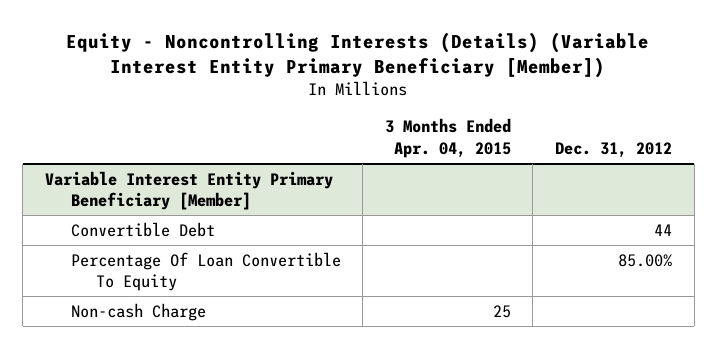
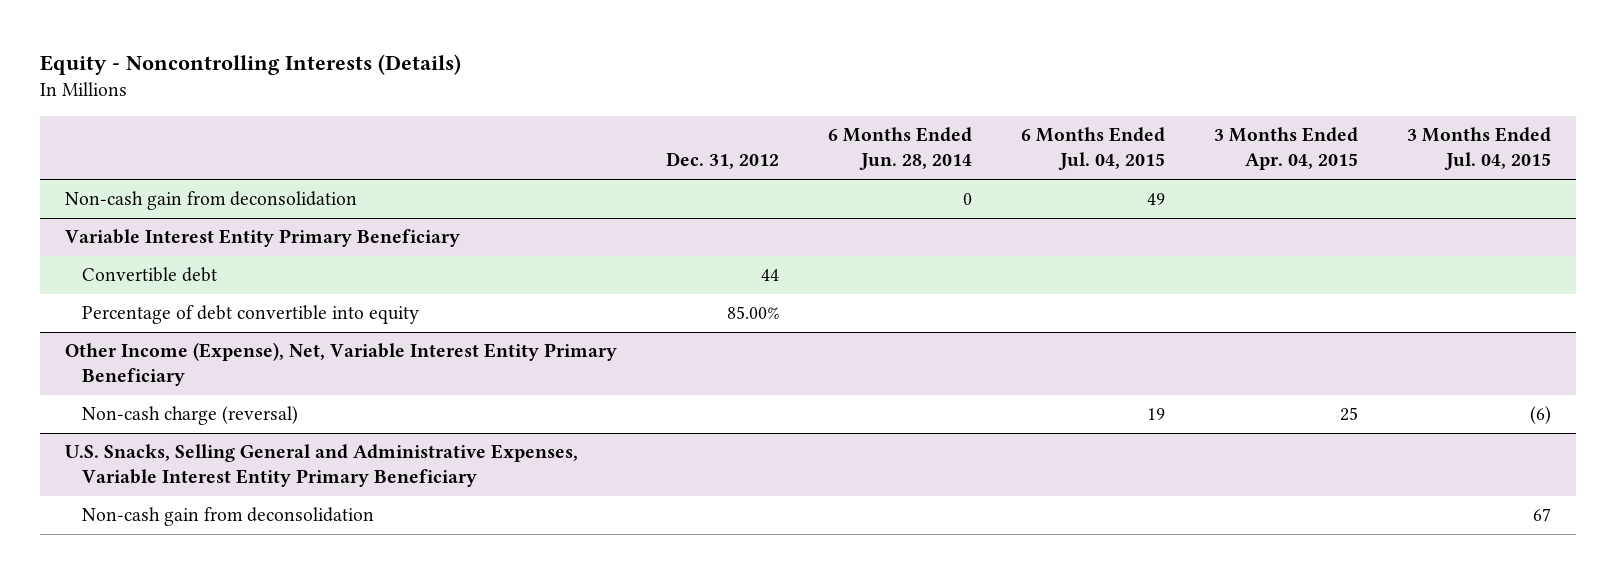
[66,32,650,79] Equity - Noncontrolling Interests (Details) (Variable Interest Entity Primary Beneficiary [Member]) -> [40,54,462,76] Equity - Noncontrolling Interests (Details)
none -> [827,127,972,171] 6 Months Ended Jun. 28, 2014
none -> [1020,127,1165,171] 6 Months Ended Jul. 04, 2015
none -> [1407,127,1552,171] 3 Months Ended Jul. 04, 2015
[70,302,206,321] Non-cash Charge -> none
none -> [64,191,357,211] Non-cash gain from deconsolidation
[44,170,333,210] Variable Interest Entity Primary Beneficiary [Member] -> [64,229,460,248] Variable Interest Entity Primary Beneficiary
[70,221,215,237] Convertible Debt -> [82,267,218,283] Convertible debt
[70,251,341,291] Percentage Of Loan Convertible To Equity -> [82,305,420,325] Percentage of debt convertible into equity
none -> [64,342,617,387] Other Income (Expense), Net, Variable Interest Entity Primary Beneficiary
none -> [82,406,299,426] Non-cash charge (reversal)
none -> [64,444,578,488] U.S. Snacks, Selling General and Administrative Expenses, Variable Interest Entity Primary Beneficiary
none -> [82,507,375,527] Non-cash gain from deconsolidation

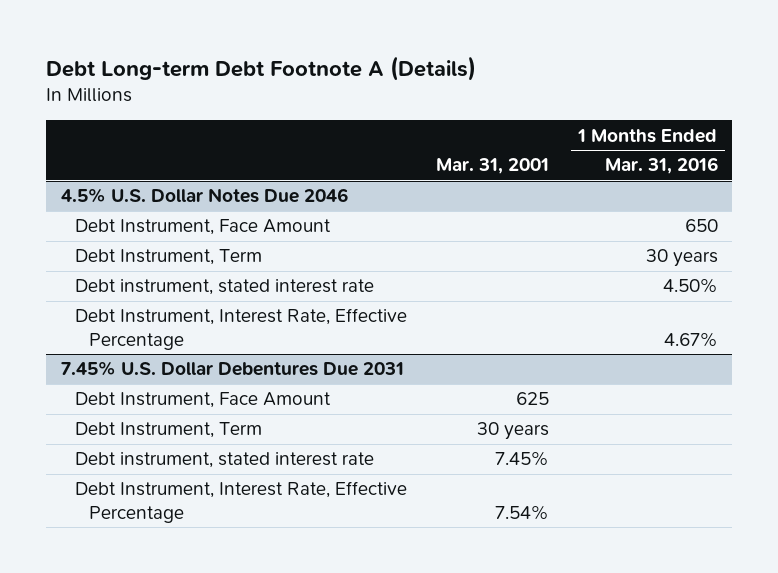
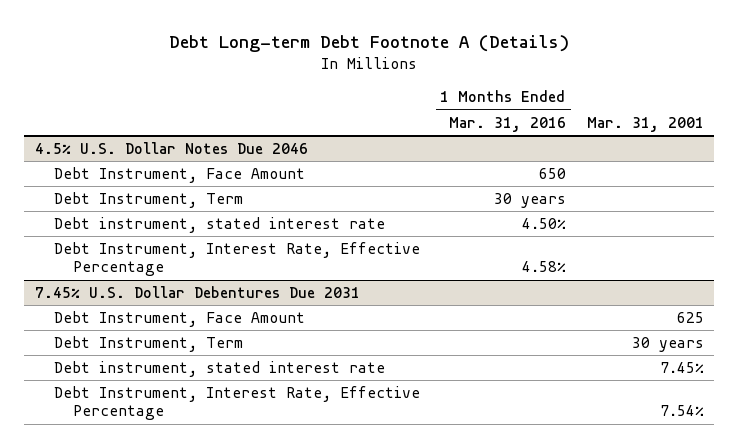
[663,331,718,347] 4.67% -> [521,261,566,273] 4.58%

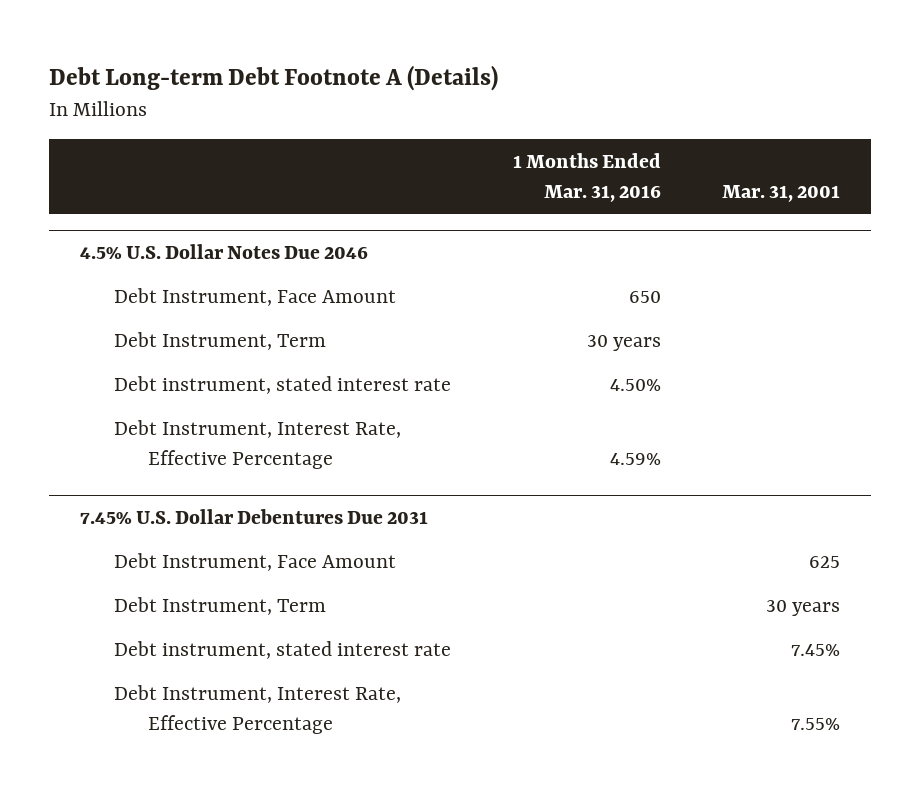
[521,261,566,273] 4.58% -> [609,452,661,465] 4.59%
[659,405,704,417] 7.54% -> [791,717,841,730] 7.55%

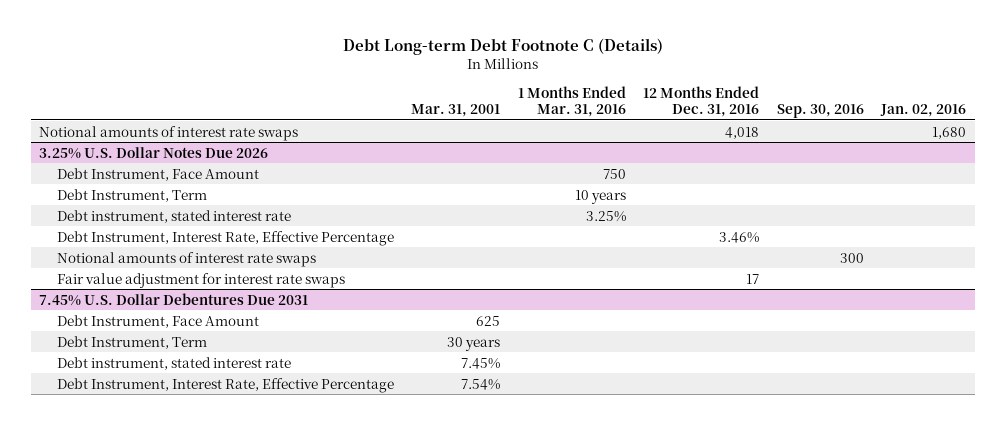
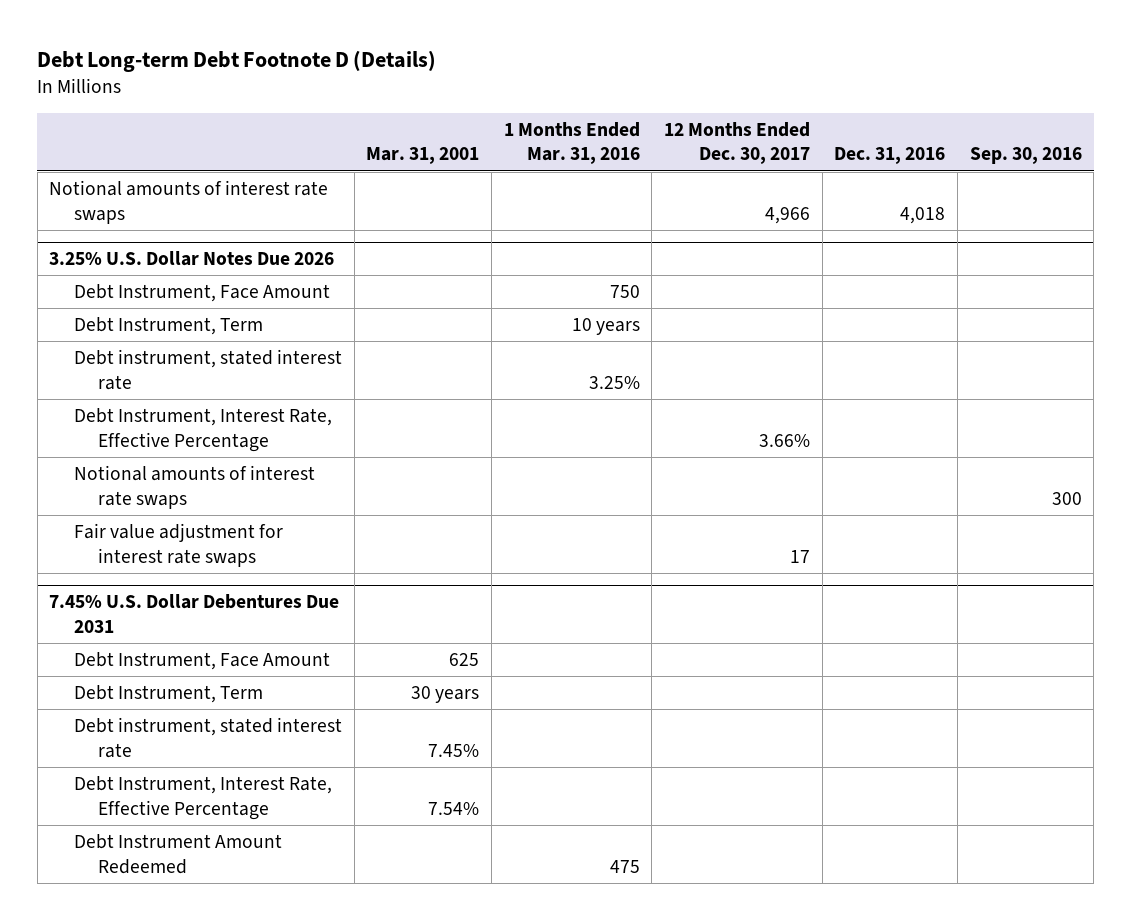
[342,38,663,56] Debt Long-term Debt Footnote C (Details) -> [37,50,437,73] Debt Long-term Debt Footnote D (Details)
[643,86,760,118] 12 Months Ended Dec. 31, 2016 -> none
[880,104,967,118] Jan. 02, 2016 -> none
none -> [663,121,810,165] 12 Months Ended Dec. 30, 2017
none -> [834,147,946,165] Dec. 31, 2016
none -> [73,833,282,874] Debt Instrument Amount Redeemed

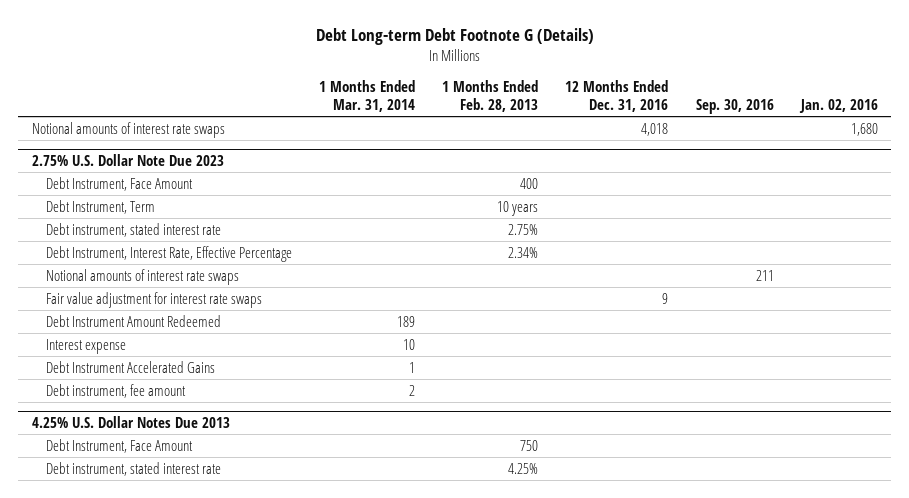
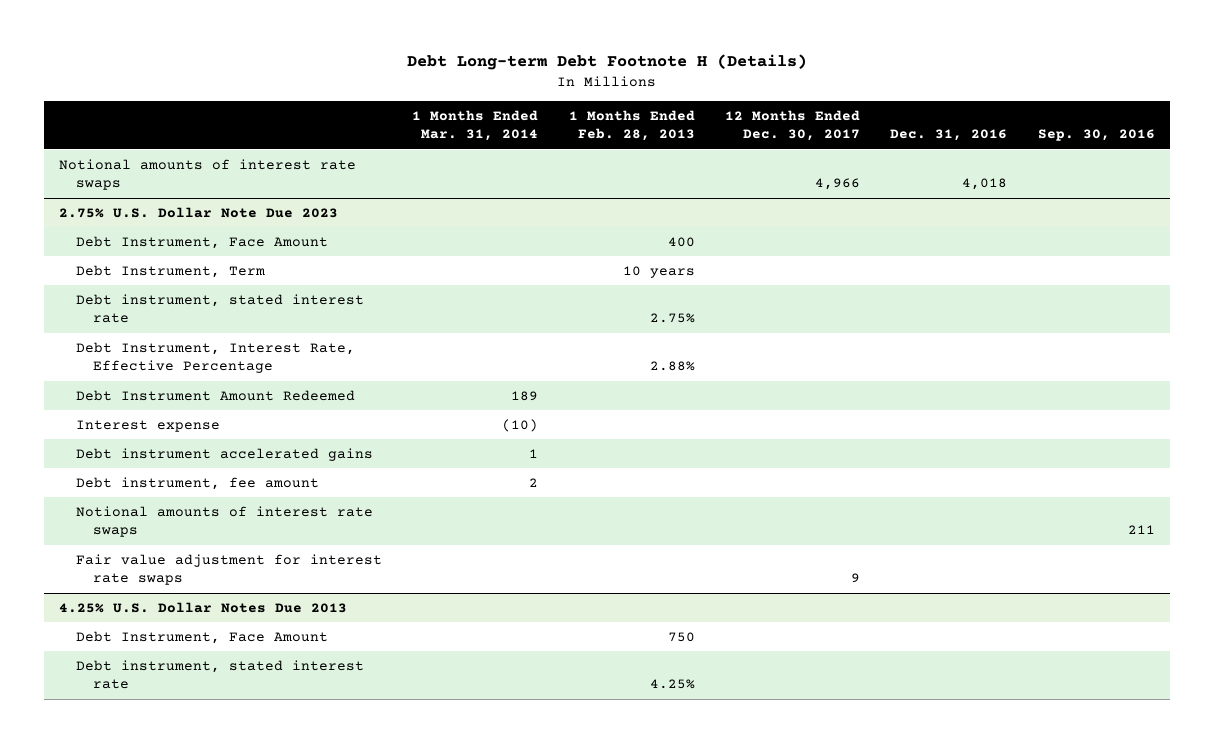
[315,27,594,45] Debt Long-term Debt Footnote G (Details) -> [406,54,807,71] Debt Long-term Debt Footnote H (Details)
[565,79,669,113] 12 Months Ended Dec. 31, 2016 -> none
[798,99,878,114] Jan. 02, 2016 -> none
none -> [724,109,860,142] 12 Months Ended Dec. 30, 2017
none -> [890,129,1008,142] Dec. 31, 2016
[508,246,539,258] 2.34% -> [649,361,695,372] 2.88%
[402,338,415,350] 10 -> [502,418,539,432] (10)
[45,360,215,373] Debt Instrument Accelerated Gains -> [76,447,374,461] Debt instrument accelerated gains
[45,268,239,285] Notional amounts of interest rate swaps -> [76,505,374,538] Notional amounts of interest rate swaps
[45,291,262,308] Fair value adjustment for interest rate swaps -> [76,553,383,586] Fair value adjustment for interest rate swaps

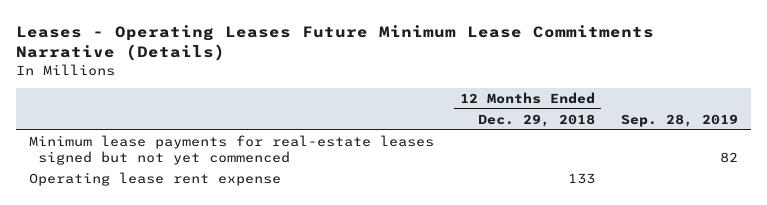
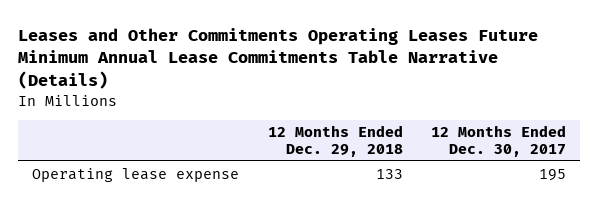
[16,24,655,62] Leases - Operating Leases Future Minimum Lease Commitments Narrative (Details) -> [18,27,539,90] Leases and Other Commitments Operating Leases Future Minimum Annual Lease Commitments Table Narrative (Details)
[620,113,738,127] Sep. 28, 2019 -> none
none -> [430,125,566,158] 12 Months Ended Dec. 30, 2017
[29,135,435,166] Minimum lease payments for real-estate leases signed but not yet commenced -> none
[29,172,282,187] Operating lease rent expense -> [32,168,240,183] Operating lease expense

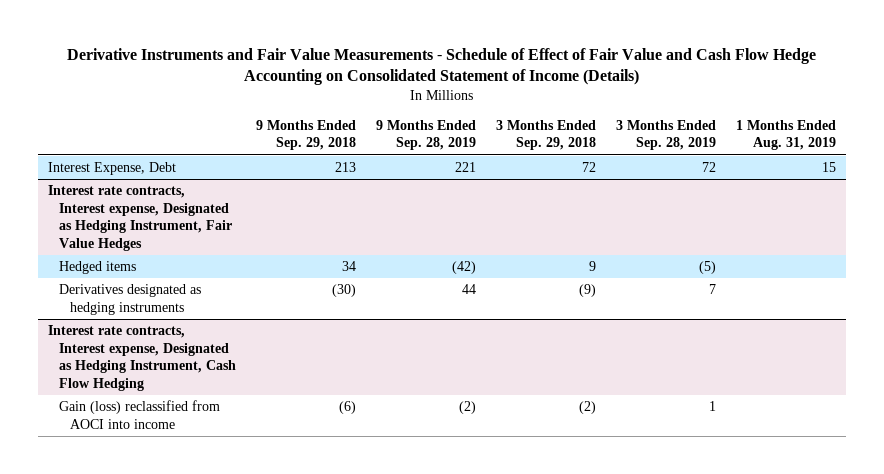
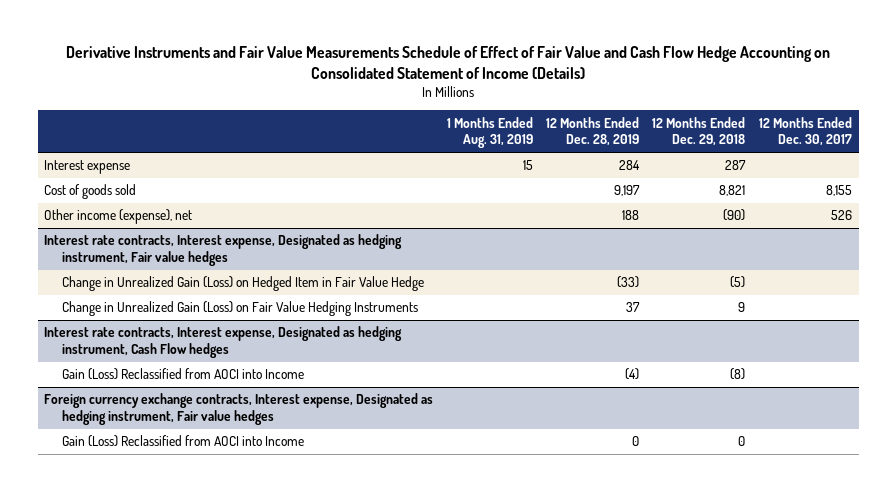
[66,47,816,86] Derivative Instruments and Fair Value Measurements - Schedule of Effect of Fair Value and Cash Flow Hedge Accounting on Consolidated Statement of Income (Details) -> [66,46,831,80] Derivative Instruments and Fair Value Measurements Schedule of Effect of Fair Value and Cash Flow Hedge Accounting on Consolidated Statement of Income (Details)
[256,119,357,151] 9 Months Ended Sep. 29, 2018 -> none
[376,119,477,151] 9 Months Ended Sep. 28, 2019 -> none
[495,119,596,151] 3 Months Ended Sep. 29, 2018 -> none
[615,119,716,151] 3 Months Ended Sep. 28, 2019 -> none
none -> [546,116,640,147] 12 Months Ended Dec. 28, 2019
none -> [652,116,746,147] 12 Months Ended Dec. 29, 2018
none -> [758,116,852,147] 12 Months Ended Dec. 30, 2017
[48,162,177,176] Interest Expense, Debt -> [44,160,131,175] Interest expense
none -> [44,184,137,200] Cost of goods sold
none -> [44,209,193,225] Other income (expense), net
[48,185,233,251] Interest rate contracts, Interest expense, Designated as Hedging Instrument, Fair Value Hedges -> [44,234,403,267] Interest rate contracts, Interest expense, Designated as hedging instrument, Fair value hedges
[59,261,137,275] Hedged items -> [62,276,425,292] Change in Unrealized Gain (Loss) on Hedged Item in Fair Value Hedge
[59,284,202,315] Derivatives designated as hedging instruments -> [62,301,419,317] Change in Unrealized Gain (Loss) on Fair Value Hedging Instruments
[48,325,237,391] Interest rate contracts, Interest expense, Designated as Hedging Instrument, Cash Flow Hedging -> [44,326,403,359] Interest rate contracts, Interest expense, Designated as hedging instrument, Cash Flow hedges
[59,400,221,429] Gain (loss) reclassified from AOCI into income -> [62,368,305,381] Gain (Loss) Reclassified from AOCI into Income
none -> [44,393,434,426] Foreign currency exchange contracts, Interest expense, Designated as hedging instrument, Fair value hedges
none -> [62,435,305,448] Gain (Loss) Reclassified from AOCI into Income

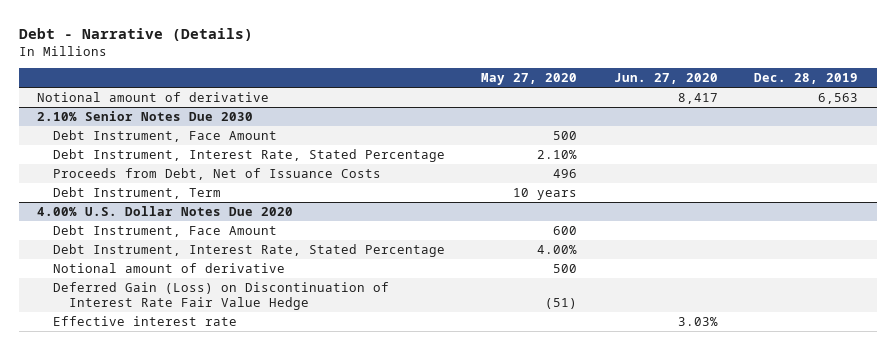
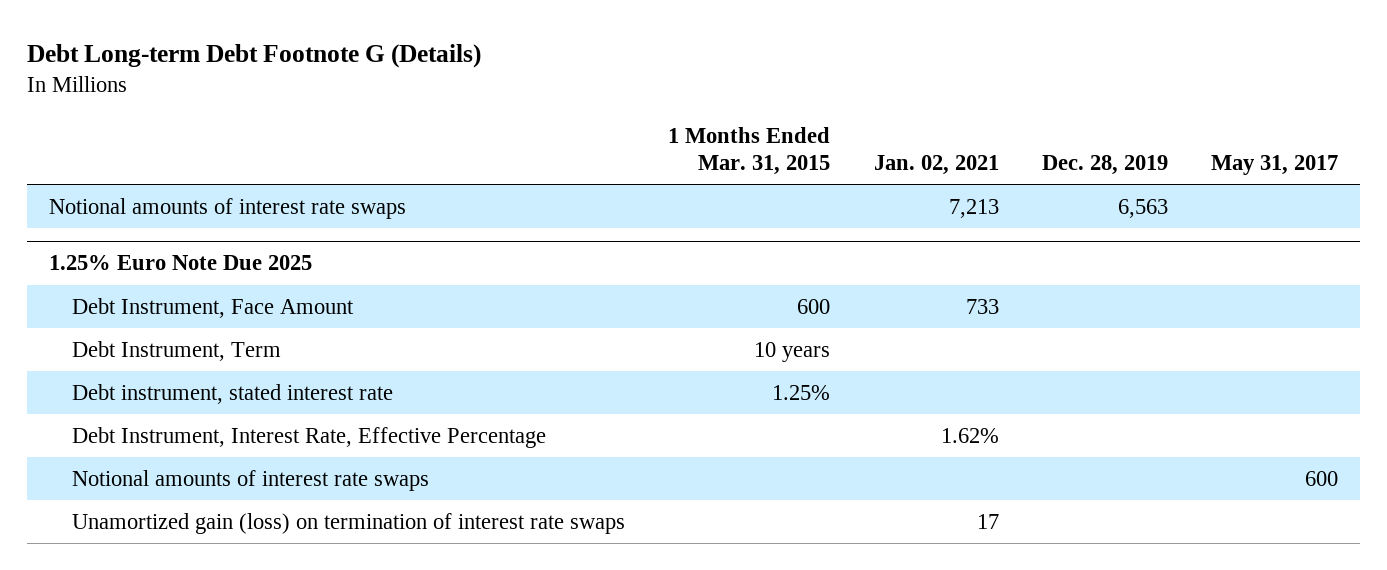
[18,27,253,41] Debt - Narrative (Details) -> [26,43,481,68] Debt Long-term Debt Footnote G (Details)
[481,73,578,86] May 27, 2020 -> none
[613,73,718,85] Jun. 27, 2020 -> none
none -> [668,127,831,175] 1 Months Ended Mar. 31, 2015
none -> [873,154,999,175] Jan. 02, 2021
none -> [1211,154,1339,175] May 31, 2017
[37,111,254,122] 2.10% Senior Notes Due 2030 -> none
[52,130,277,143] Debt Instrument, Face Amount -> none
[52,149,445,163] Debt Instrument, Interest Rate, Stated Percentage -> none
[52,168,381,181] Proceeds from Debt, Net of Issuance Costs -> none
[52,187,221,200] Debt Instrument, Term -> none
[37,206,294,217] 4.00% U.S. Dollar Notes Due 2020 -> none
[52,225,277,238] Debt Instrument, Face Amount -> none
[52,244,445,258] Debt Instrument, Interest Rate, Stated Percentage -> none
[52,263,285,274] Notional amount of derivative -> none
[52,282,389,311] Deferred Gain (Loss) on Discontinuation of Interest Rate Fair Value Hedge -> none
[52,316,237,327] Effective interest rate -> none
[37,92,270,103] Notional amount of derivative -> [48,197,406,219] Notional amounts of interest rate swaps
none -> [48,255,312,271] 1.25% Euro Note Due 2025
none -> [72,297,355,318] Debt Instrument, Face Amount
none -> [72,340,282,361] Debt Instrument, Term
none -> [72,383,394,404] Debt instrument, stated interest rate
none -> [72,426,547,448] Debt Instrument, Interest Rate, Effective Percentage
none -> [72,469,430,491] Notional amounts of interest rate swaps
none -> [72,512,626,534] Unamortized gain (loss) on termination of interest rate swaps

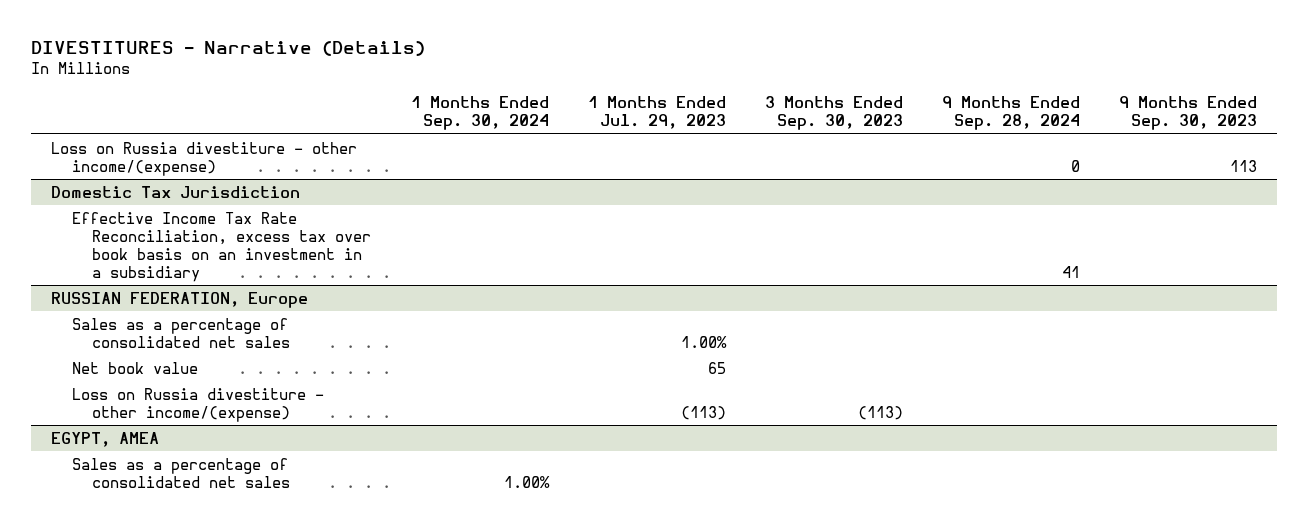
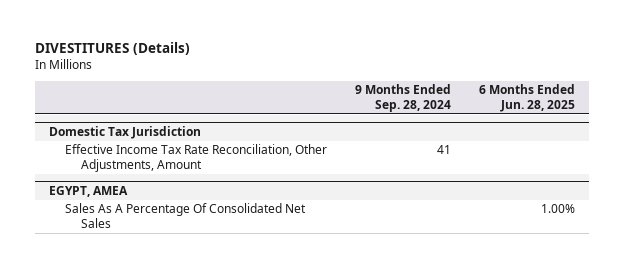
[31,41,426,57] DIVESTITURES - Narrative (Details) -> [34,41,190,55] DIVESTITURES (Details)
[410,96,549,131] 1 Months Ended Sep. 30, 2024 -> none
[587,96,726,130] 1 Months Ended Jul. 29, 2023 -> none
[764,96,903,131] 3 Months Ended Sep. 30, 2023 -> none
[1119,96,1258,131] 9 Months Ended Sep. 30, 2023 -> none
none -> [478,84,575,112] 6 Months Ended Jun. 28, 2025
[50,141,357,176] Loss on Russia divestiture - other income/(expense) -> none
[50,291,308,308] RUSSIAN FEDERATION, Europe -> none
[71,317,291,348] Sales as a percentage of consolidated net sales -> none
[71,361,198,374] Net book value -> none
[71,387,324,422] Loss on Russia divestiture - other income/(expense) -> none
[71,211,372,282] Effective Income Tax Rate Reconciliation, excess tax over book basis on an investment in a subsidiary -> [64,144,327,173] Effective Income Tax Rate Reconciliation, Other Adjustments, Amount
[71,457,291,488] Sales as a percentage of consolidated net sales -> [64,203,306,229] Sales As A Percentage Of Consolidated Net Sales

